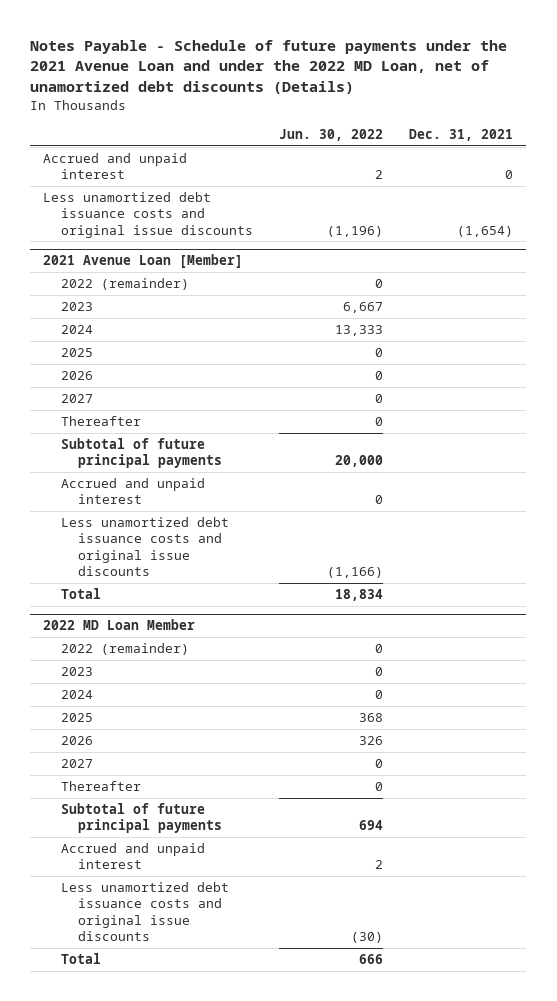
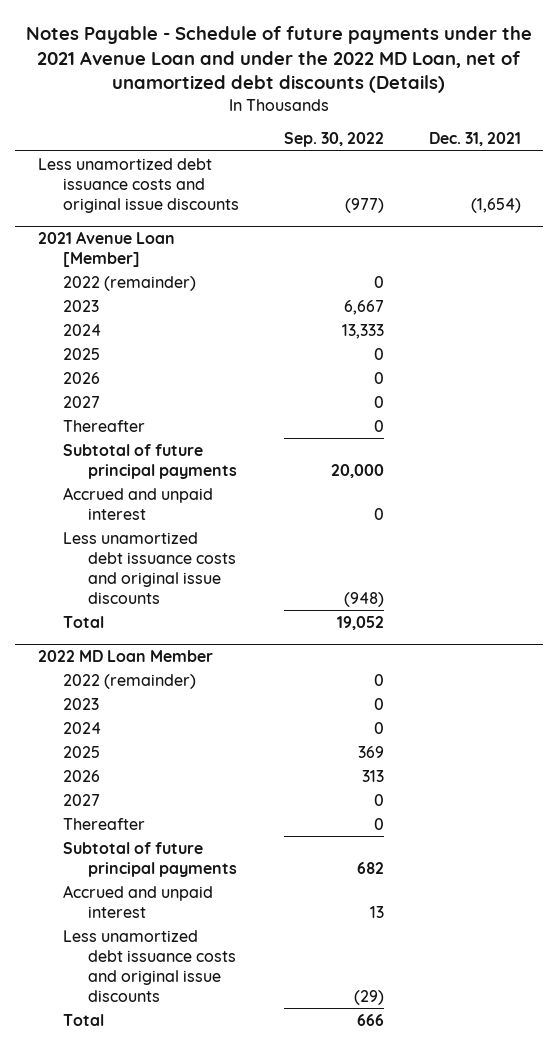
[279,128,384,141] Jun. 30, 2022 -> none
none -> [283,132,384,148] Sep. 30, 2022
[43,153,188,180] Accrued and unpaid interest -> none

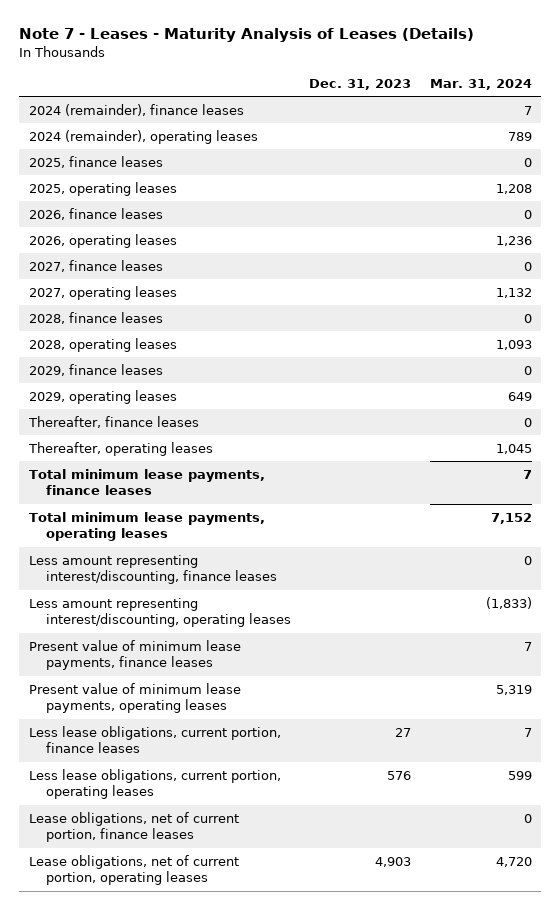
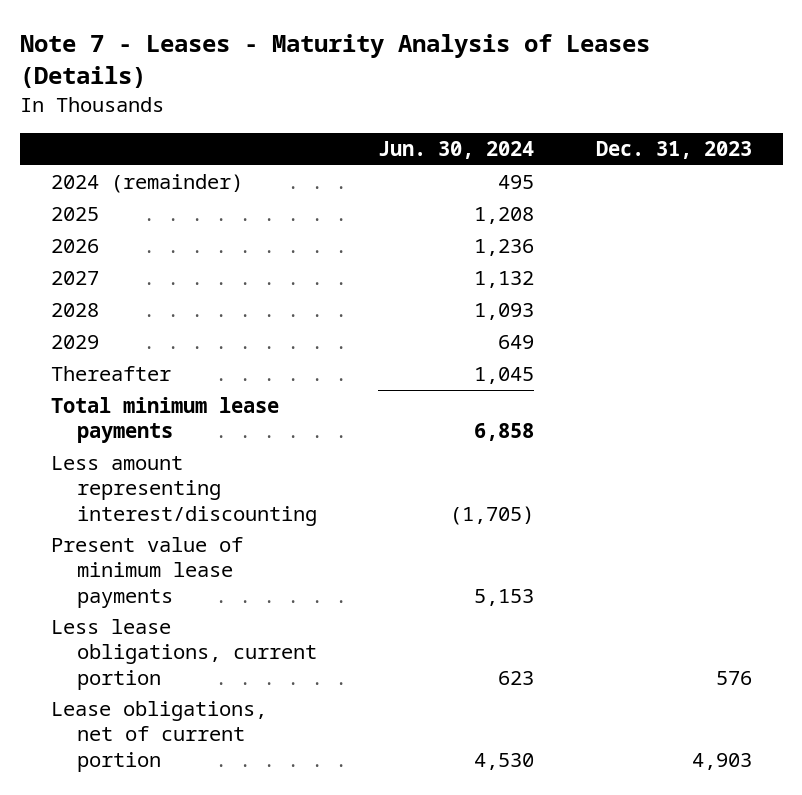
[429,78,532,90] Mar. 31, 2024 -> none
none -> [378,141,535,160] Jun. 30, 2024
[28,103,244,116] 2024 (remainder), finance leases -> none
[28,155,163,168] 2025, finance leases -> none
[28,207,163,220] 2026, finance leases -> none
[28,259,163,272] 2027, finance leases -> none
[28,311,163,324] 2028, finance leases -> none
[28,363,163,376] 2029, finance leases -> none
[27,415,199,428] Thereafter, finance leases -> none
[28,468,265,496] Total minimum lease payments, finance leases -> none
[28,554,278,585] Less amount representing interest/discounting, finance leases -> none
[28,639,241,671] Present value of minimum lease payments, finance leases -> none
[28,725,281,754] Less lease obligations, current portion, finance leases -> none
[28,811,239,843] Lease obligations, net of current portion, finance leases -> none
[28,129,258,144] 2024 (remainder), operating leases -> [50,174,243,194] 2024 (remainder)
[28,181,177,196] 2025, operating leases -> [50,207,99,222] 2025
[28,233,177,248] 2026, operating leases -> [50,239,99,254] 2026
[28,285,177,300] 2027, operating leases -> [50,271,99,286] 2027
[28,337,177,352] 2028, operating leases -> [50,303,99,318] 2028
[28,389,177,404] 2029, operating leases -> [50,335,99,350] 2029
[27,441,213,456] Thereafter, operating leases -> [50,366,171,382] Thereafter
[28,511,265,542] Total minimum lease payments, operating leases -> [50,397,279,444] Total minimum lease payments
[28,597,292,628] Less amount representing interest/discounting, operating leases -> [50,456,317,526] Less amount representing interest/discounting
[28,682,241,714] Present value of minimum lease payments, operating leases -> [50,537,243,608] Present value of minimum lease payments
[28,768,281,800] Less lease obligations, current portion, operating leases -> [50,619,317,690] Less lease obligations, current portion
[28,854,239,886] Lease obligations, net of current portion, operating leases -> [50,701,267,772] Lease obligations, net of current portion

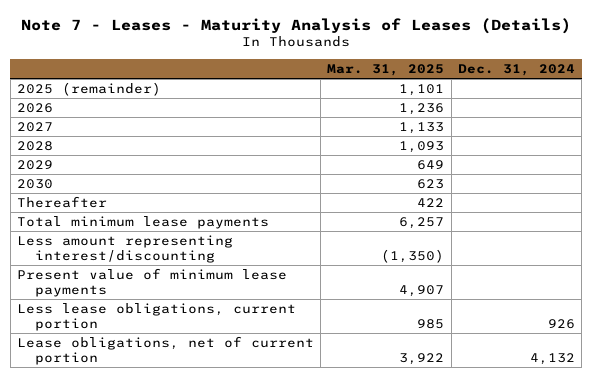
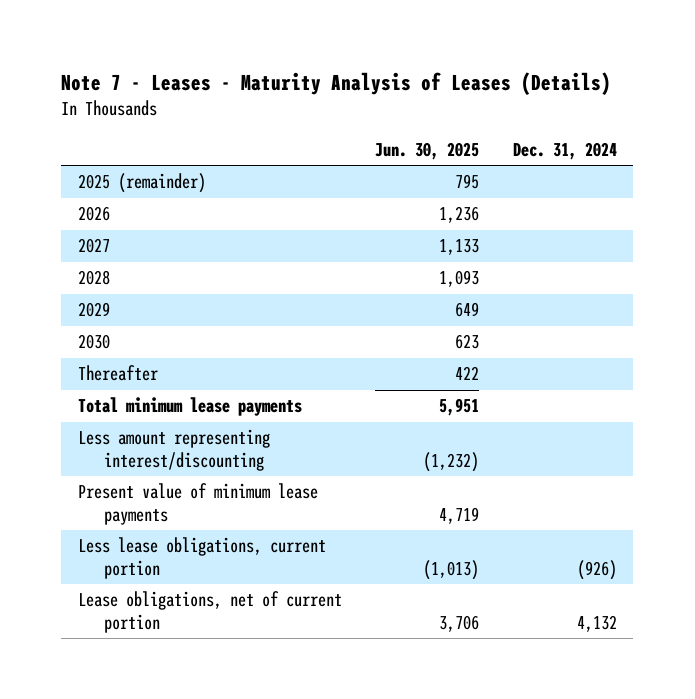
[327,63,445,76] Mar. 31, 2025 -> none
none -> [375,141,480,160] Jun. 30, 2025
[548,318,576,329] 926 -> [576,559,617,580] (926)

